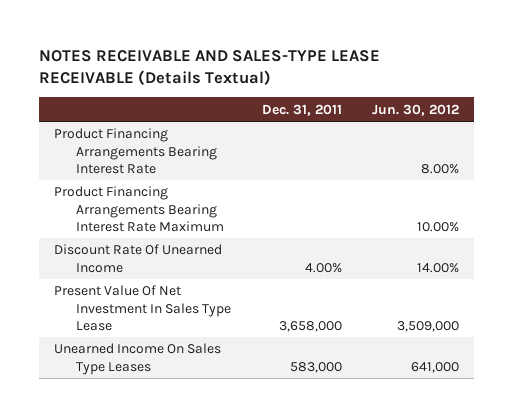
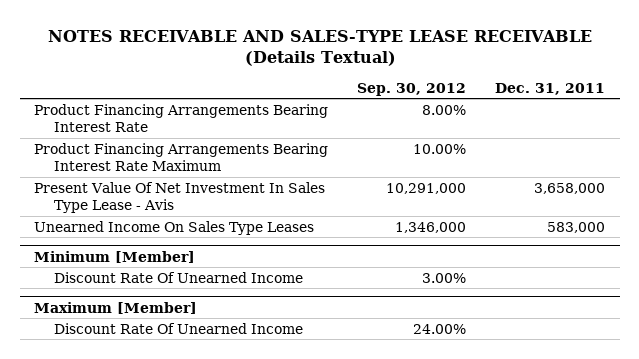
[371,103,459,116] Jun. 30, 2012 -> none
none -> [357,82,467,96] Sep. 30, 2012
[54,244,223,273] Discount Rate Of Unearned Income -> none
[54,285,232,331] Present Value Of Net Investment In Sales Type Lease -> [34,181,326,214] Present Value Of Net Investment In Sales Type Lease - Avis
none -> [34,250,196,263] Minimum [Member]
none -> [53,271,303,283] Discount Rate Of Unearned Income
none -> [34,301,198,314] Maximum [Member]
none -> [53,322,303,334] Discount Rate Of Unearned Income

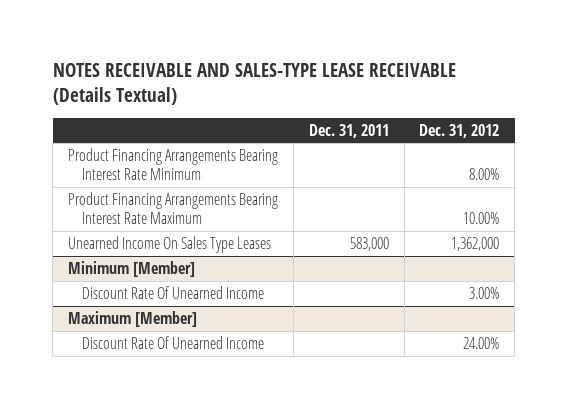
[357,82,467,96] Sep. 30, 2012 -> none
none -> [419,123,500,138] Dec. 31, 2012
[34,103,329,133] Product Financing Arrangements Bearing Interest Rate -> [67,147,278,181] Product Financing Arrangements Bearing Interest Rate Minimum
[34,181,326,214] Present Value Of Net Investment In Sales Type Lease - Avis -> none

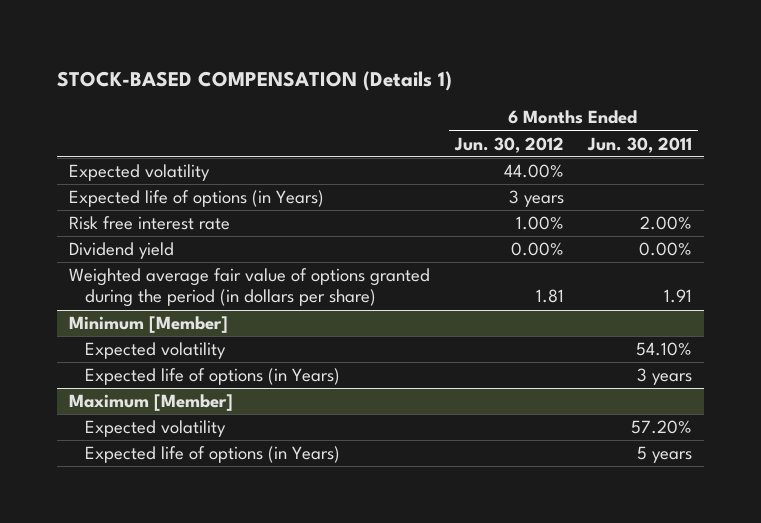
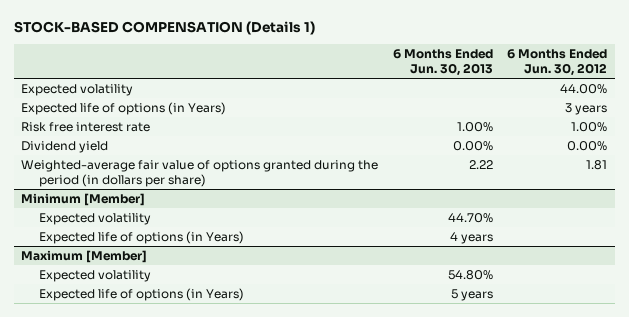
[586,136,692,153] Jun. 30, 2011 -> none
none -> [392,49,493,76] 6 Months Ended Jun. 30, 2013
[69,268,431,308] Weighted average fair value of options granted during the period (in dollars per share) -> [21,159,379,187] Weighted-average fair value of options granted during the period (in dollars per share)

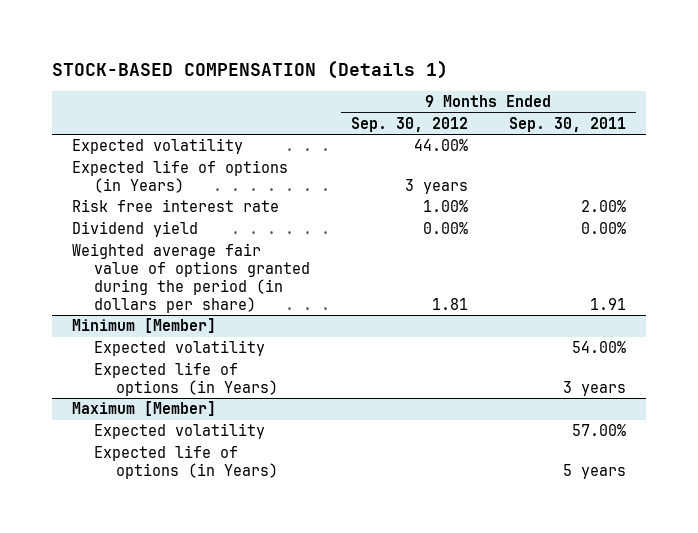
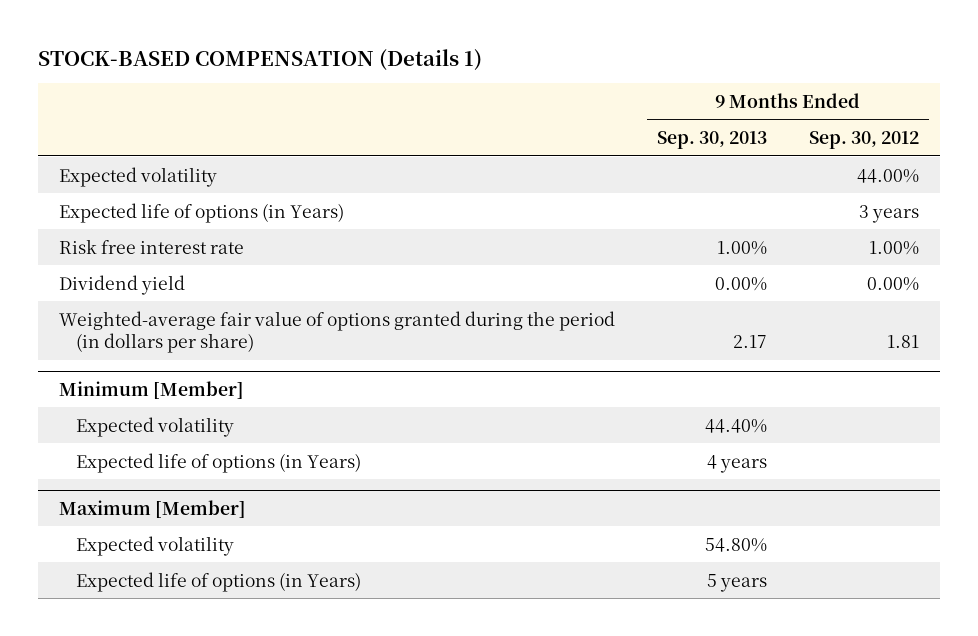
[508,116,626,132] Sep. 30, 2011 -> none
none -> [657,131,768,150] Sep. 30, 2013
[72,243,310,313] Weighted average fair value of options granted during the period (in dollars per share) -> [59,310,616,354] Weighted-average fair value of options granted during the period (in dollars per share)

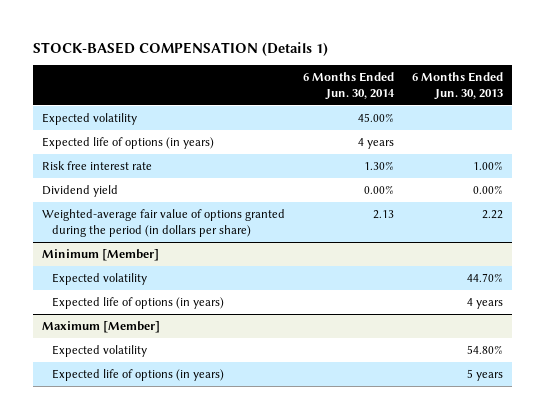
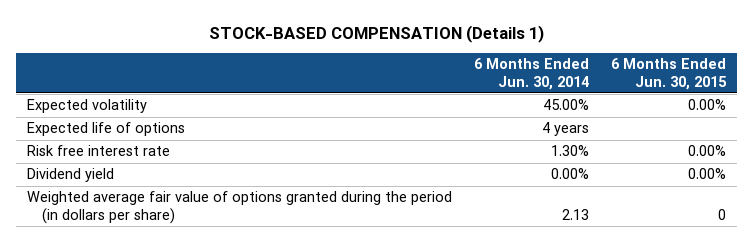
[412,72,504,101] 6 Months Ended Jun. 30, 2013 -> none
none -> [611,58,728,90] 6 Months Ended Jun. 30, 2015
[41,137,214,150] Expected life of options (in years) -> [27,122,186,137] Expected life of options
[41,249,159,262] Minimum [Member] -> none
[51,273,147,286] Expected volatility -> none
[51,297,224,310] Expected life of options (in years) -> none
[41,321,160,334] Maximum [Member] -> none
[51,345,147,358] Expected volatility -> none
[51,369,224,382] Expected life of options (in years) -> none
[41,209,285,237] Weighted-average fair value of options granted during the period (in dollars per share) -> [27,191,453,224] Weighted average fair value of options granted during the period (in dollars per share)

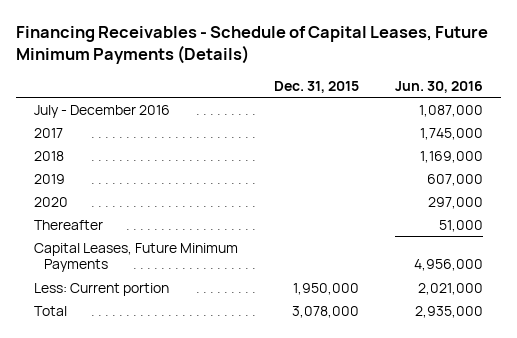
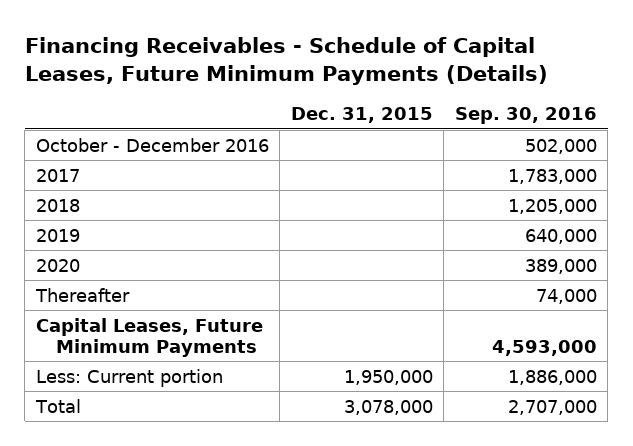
[395,80,484,93] Jun. 30, 2016 -> none
none -> [454,107,597,125] Sep. 30, 2016
[34,104,171,118] July - December 2016 -> [35,137,269,152] October - December 2016

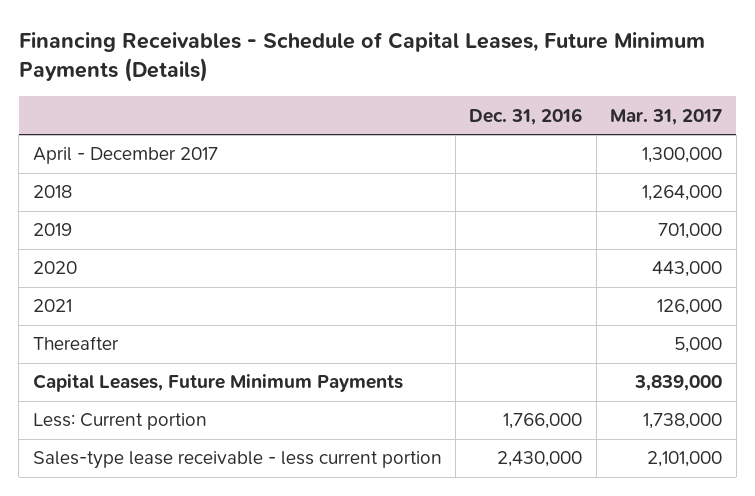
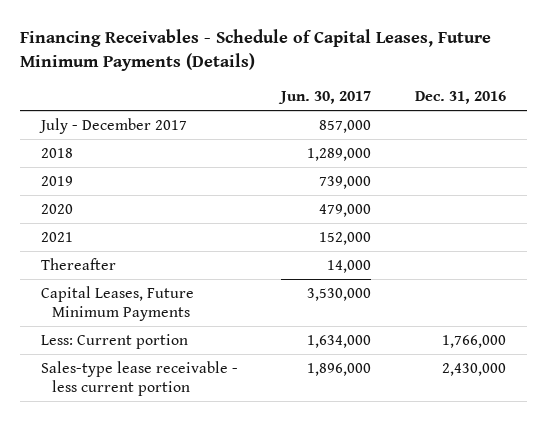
[610,108,723,125] Mar. 31, 2017 -> none
none -> [278,91,372,105] Jun. 30, 2017
[32,147,218,165] April - December 2017 -> [39,117,188,134] July - December 2017

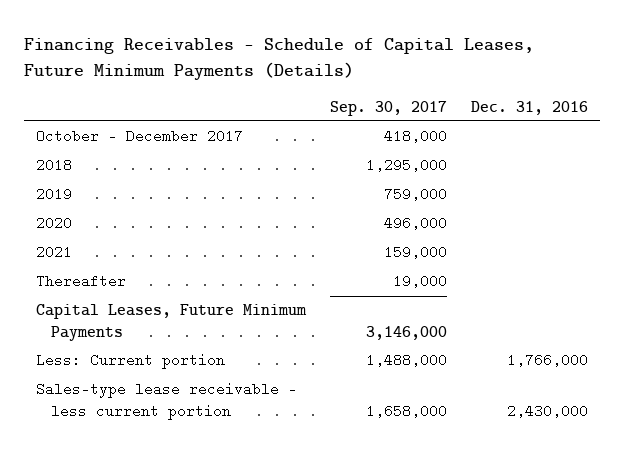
[278,91,372,105] Jun. 30, 2017 -> none
none -> [330,100,448,116] Sep. 30, 2017
[39,117,188,134] July - December 2017 -> [36,129,244,144] October - December 2017

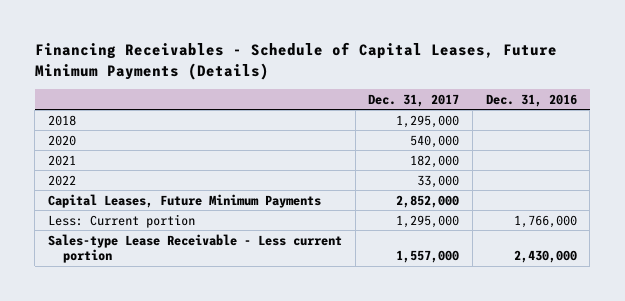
[330,100,448,116] Sep. 30, 2017 -> none
none -> [368,93,460,107] Dec. 31, 2017
[36,129,244,144] October - December 2017 -> none
[36,187,73,202] 2019 -> none
[36,274,127,289] Thereafter -> none
none -> [47,174,76,186] 2022
[36,382,298,420] Sales-type lease receivable - less current portion -> [47,233,342,264] Sales-type Lease Receivable - Less current portion

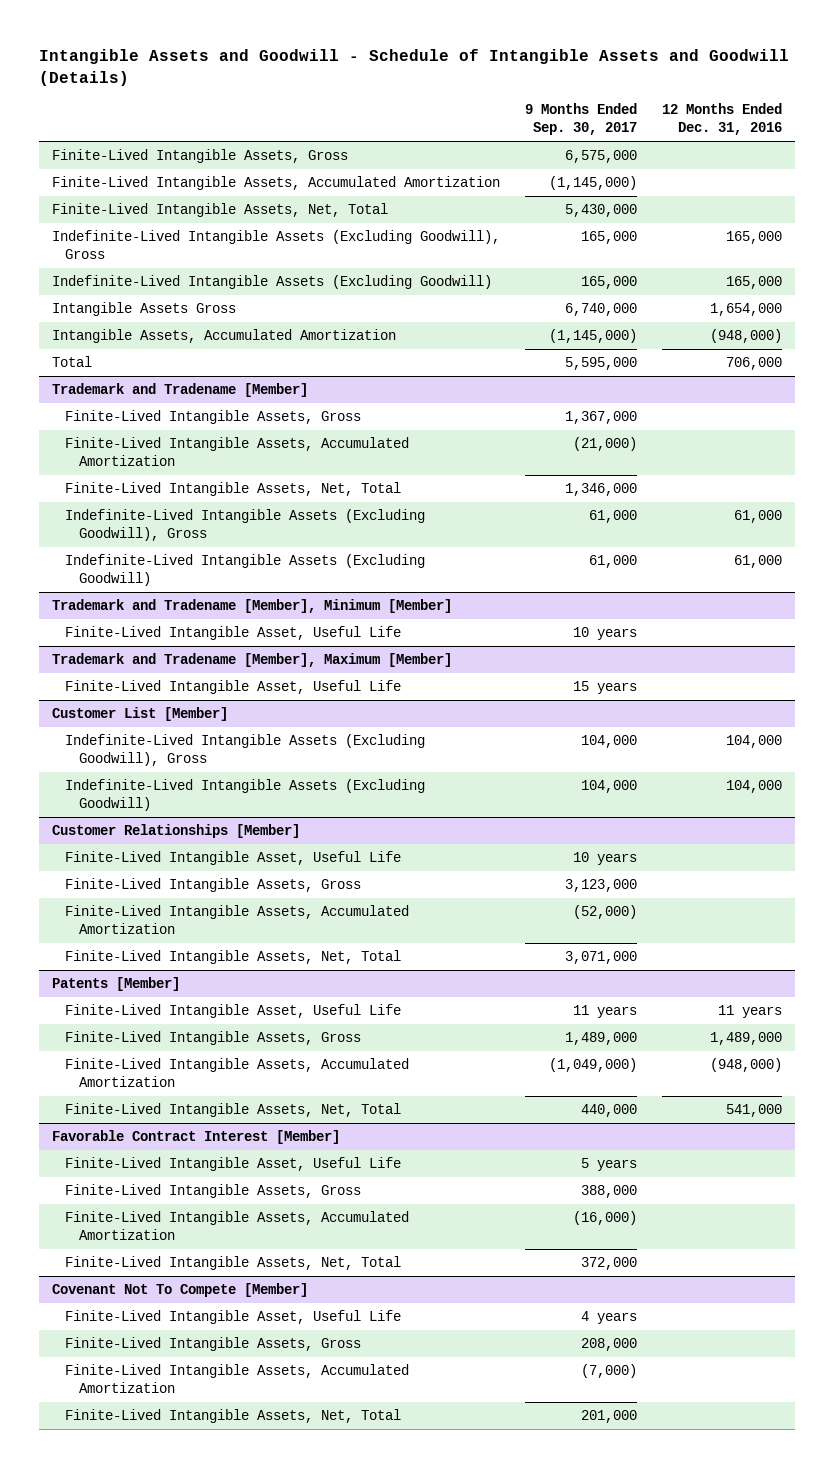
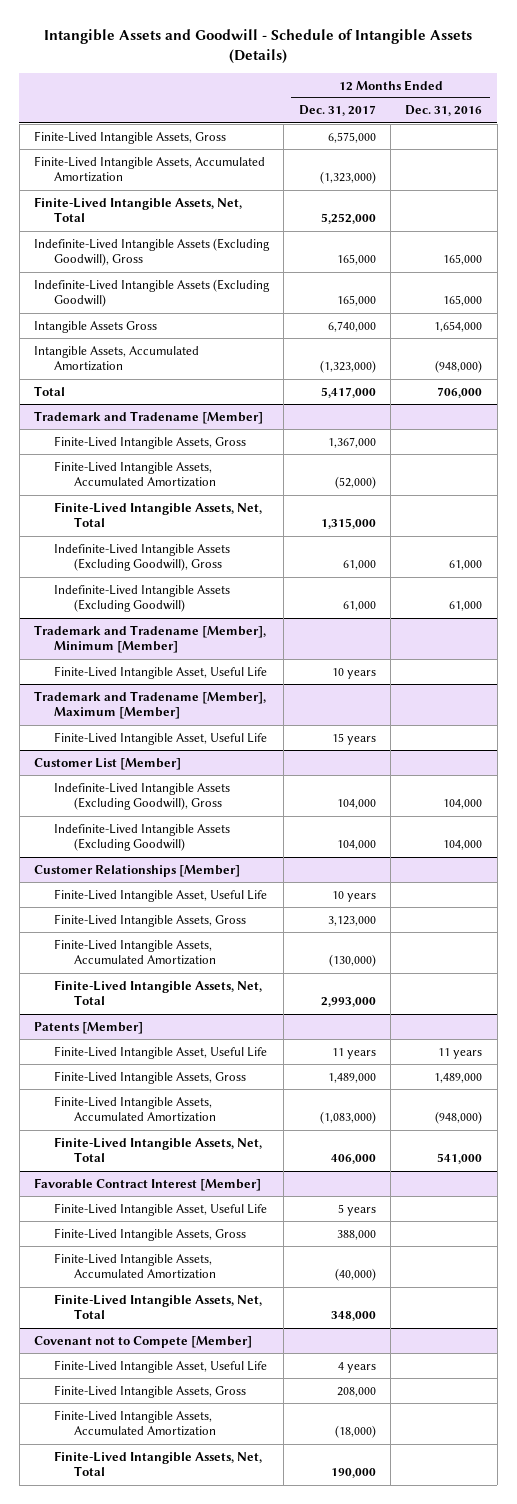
[39,48,790,86] Intangible Assets and Goodwill - Schedule of Intangible Assets and Goodwill (Details) -> [44,28,473,64] Intangible Assets and Goodwill - Schedule of Intangible Assets (Details)
[525,103,638,136] 9 Months Ended Sep. 30, 2017 -> none
none -> [298,105,376,117] Dec. 31, 2017
[51,1282,308,1297] Covenant Not To Compete [Member] -> [34,1335,253,1348] Covenant not to Compete [Member]

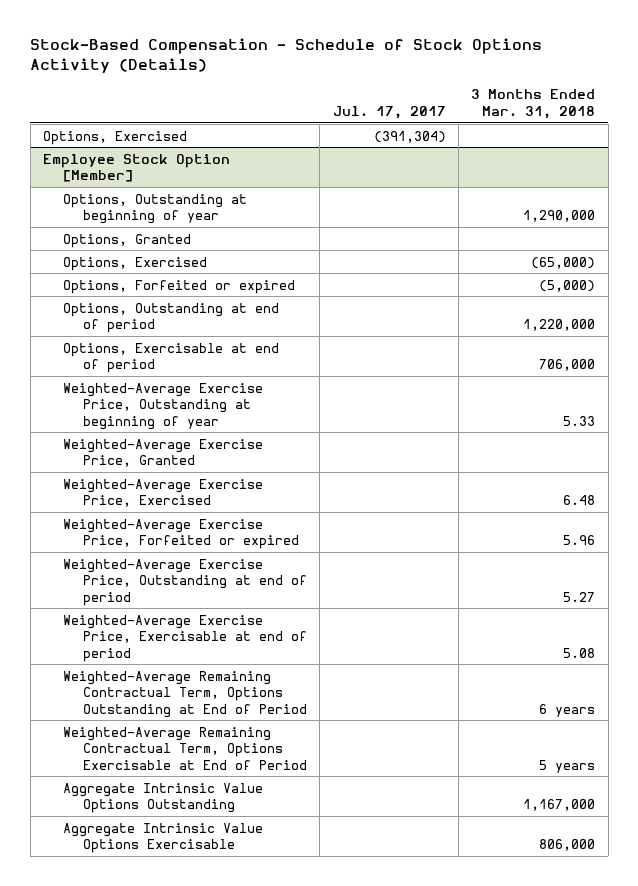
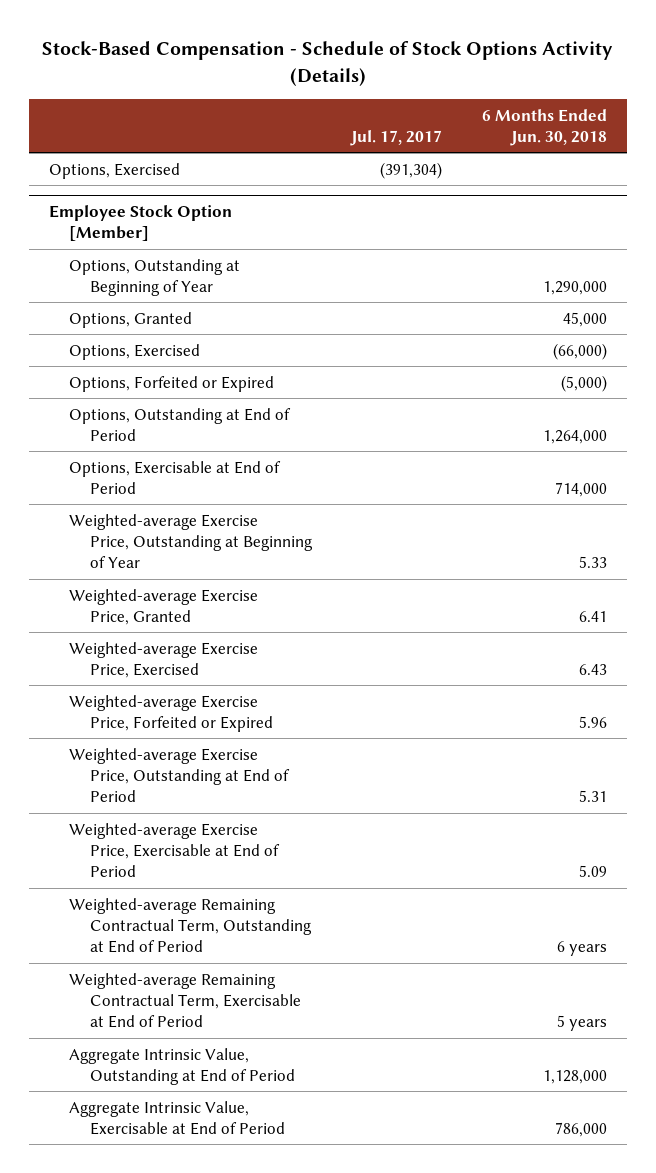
[471,89,596,119] 3 Months Ended Mar. 31, 2018 -> none
none -> [482,108,608,146] 6 Months Ended Jun. 30, 2018
[62,193,247,225] Options, Outstanding at beginning of year -> [69,258,241,296] Options, Outstanding at Beginning of Year
[62,279,295,294] Options, Forfeited or expired -> [69,375,275,392] Options, Forfeited or Expired
[62,302,279,334] Options, Outstanding at end of period -> [69,407,292,441] Options, Outstanding at End of Period
[62,342,279,374] Options, Exercisable at end of period -> [69,460,282,494] Options, Exercisable at End of Period
[62,382,263,430] Weighted-Average Exercise Price, Outstanding at beginning of year -> [69,513,313,568] Weighted-average Exercise Price, Outstanding at Beginning of Year
[62,438,263,468] Weighted-Average Exercise Price, Granted -> [69,588,259,625] Weighted-average Exercise Price, Granted
[62,478,263,508] Weighted-Average Exercise Price, Exercised -> [69,641,259,678] Weighted-average Exercise Price, Exercised
[62,518,299,550] Weighted-Average Exercise Price, Forfeited or expired -> [69,694,273,732] Weighted-average Exercise Price, Forfeited or Expired
[62,558,307,606] Weighted-Average Exercise Price, Outstanding at end of period -> [69,747,290,802] Weighted-average Exercise Price, Outstanding at End of Period
[62,614,307,662] Weighted-Average Exercise Price, Exercisable at end of period -> [69,822,280,877] Weighted-average Exercise Price, Exercisable at End of Period
[62,670,307,718] Weighted-Average Remaining Contractual Term, Options Outstanding at End of Period -> [69,897,312,953] Weighted-average Remaining Contractual Term, Outstanding at End of Period
[62,726,307,770] Weighted-Average Remaining Contractual Term, Options Exercisable at End of Period -> [69,972,301,1028] Weighted-average Remaining Contractual Term, Exercisable at End of Period
[62,782,263,814] Aggregate Intrinsic Value Options Outstanding -> [69,1047,295,1085] Aggregate Intrinsic Value, Outstanding at End of Period
[62,822,263,854] Aggregate Intrinsic Value Options Exercisable -> [69,1100,285,1135] Aggregate Intrinsic Value, Exercisable at End of Period

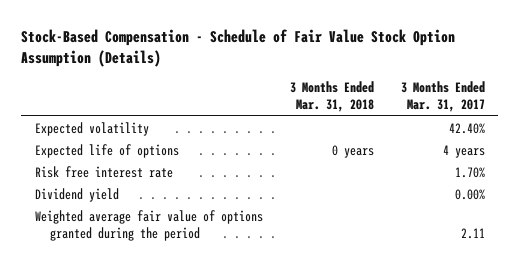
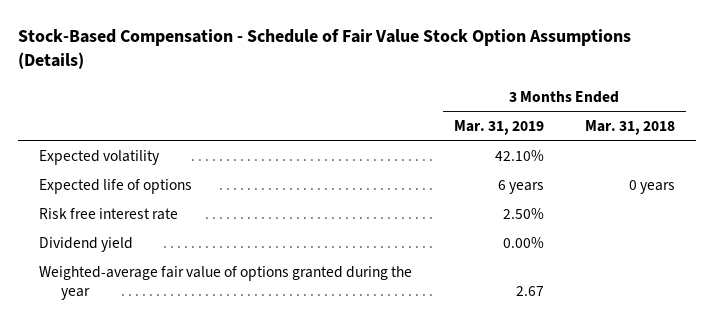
[21,29,456,67] Stock-Based Compensation - Schedule of Fair Value Stock Option Assumption (Details) -> [17,29,631,70] Stock-Based Compensation - Schedule of Fair Value Stock Option Assumptions (Details)
[400,81,485,113] 3 Months Ended Mar. 31, 2017 -> none
none -> [453,119,544,135] Mar. 31, 2019
[34,209,263,241] Weighted average fair value of options granted during the period -> [38,265,412,300] Weighted-average fair value of options granted during the year

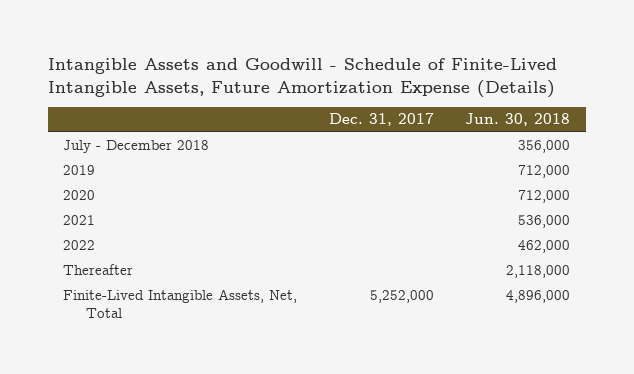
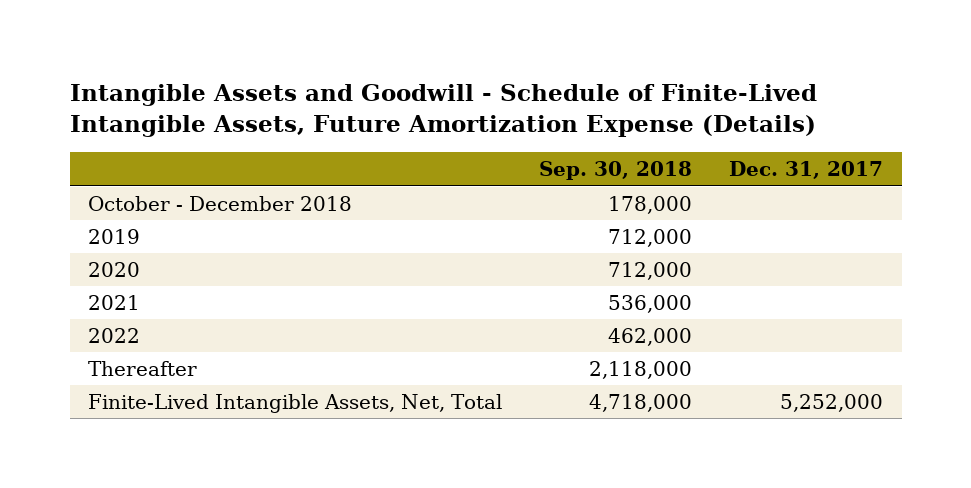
[465,113,571,127] Jun. 30, 2018 -> none
none -> [539,161,693,181] Sep. 30, 2018
[63,140,210,154] July - December 2018 -> [88,195,353,211] October - December 2018

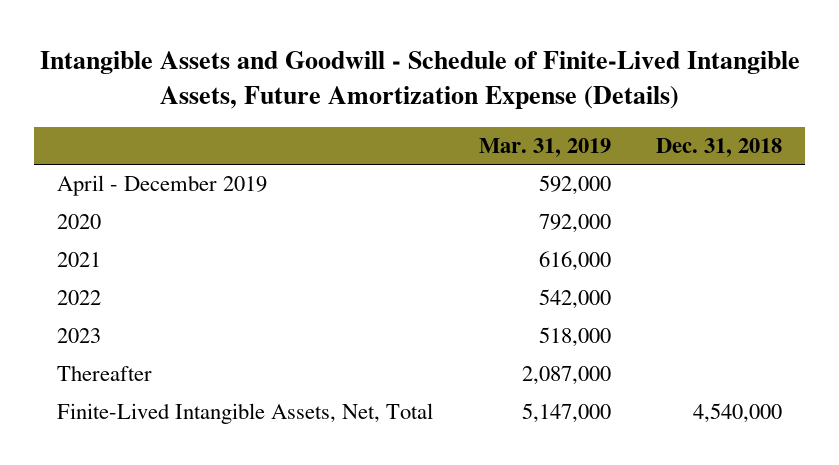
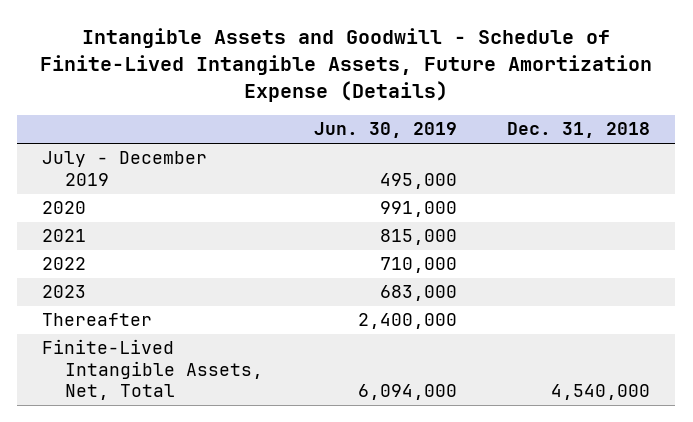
[478,137,611,157] Mar. 31, 2019 -> none
none -> [313,122,457,139] Jun. 30, 2019
[57,175,268,197] April - December 2019 -> [42,151,208,186] July - December 2019

